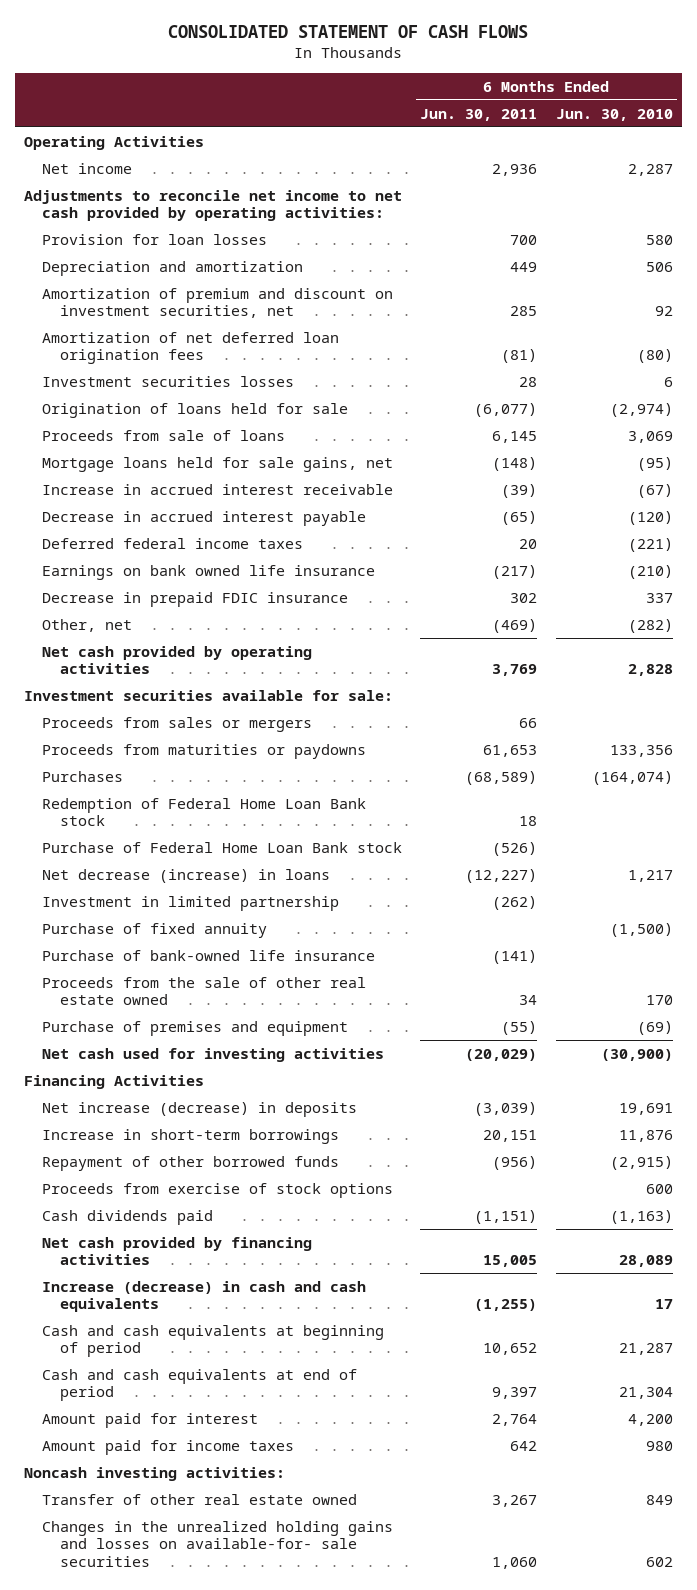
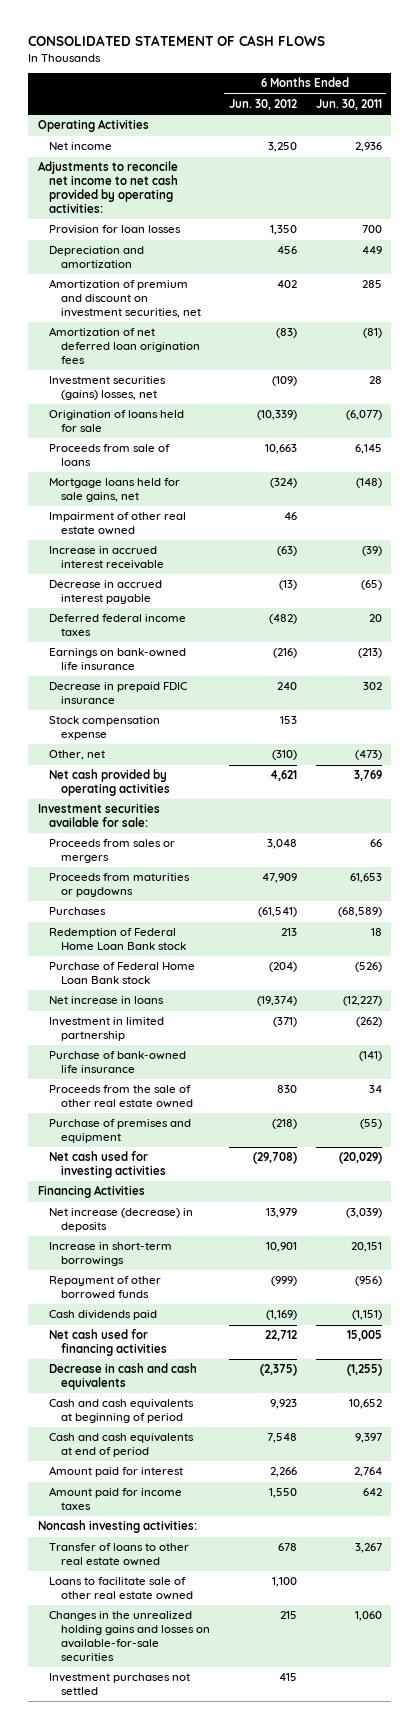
[555,108,673,121] Jun. 30, 2010 -> none
none -> [228,99,297,111] Jun. 30, 2012
[42,375,295,387] Investment securities losses -> [49,376,167,401] Investment securities (gains) losses, net
none -> [49,512,187,536] Impairment of other real estate owned
[42,564,376,580] Earnings on bank owned life insurance -> [49,648,187,671] Earnings on bank-owned life insurance
[492,564,538,579] (217) -> [357,648,382,659] (213)
none -> [49,716,161,741] Stock compensation expense
[492,618,538,633] (469) -> [354,750,382,761] (473)
[42,868,331,883] Net decrease (increase) in loans -> [49,996,165,1005] Net increase in loans
[42,922,268,938] Purchase of fixed annuity -> none
[42,1182,394,1198] Proceeds from exercise of stock options -> none
[42,1236,313,1266] Net cash provided by financing activities -> [49,1329,167,1357] Net cash used for financing activities
[42,1280,367,1313] Increase (decrease) in cash and cash equivalents -> [49,1363,198,1391] Decrease in cash and cash equivalents
[42,1493,358,1505] Transfer of other real estate owned -> [49,1543,190,1567] Transfer of loans to other real estate owned
none -> [49,1577,193,1601] Loans to facilitate sale of other real estate owned
[42,1520,394,1567] Changes in the unrealized holding gains and losses on available-for- sale securities -> [49,1611,210,1662] Changes in the unrealized holding gains and losses on available-for-sale securities
none -> [49,1673,191,1696] Investment purchases not settled

